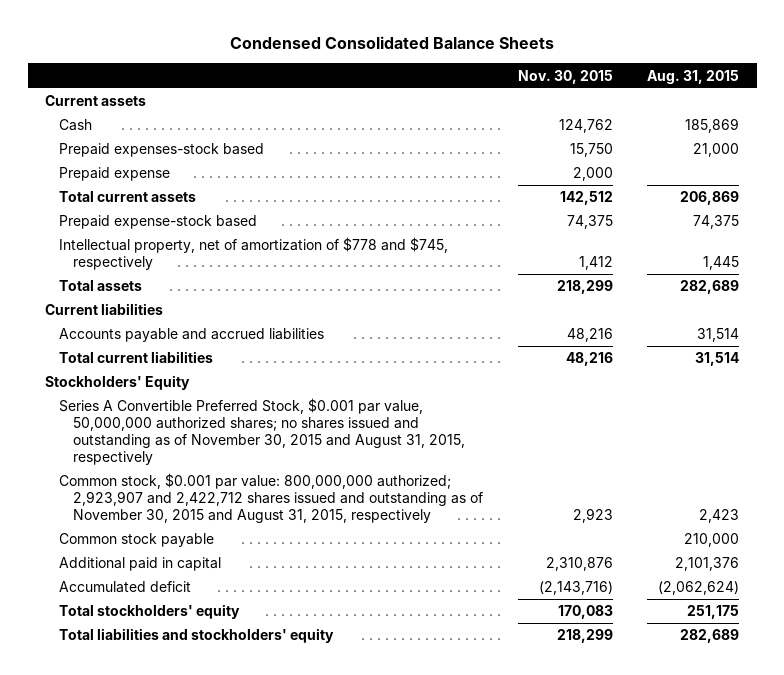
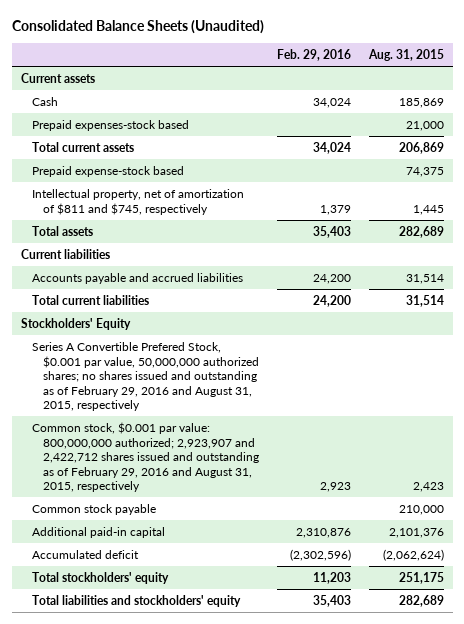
[230,36,555,50] Condensed Consolidated Balance Sheets -> [11,19,264,34] Consolidated Balance Sheets (Unaudited)
[517,69,613,84] Nov. 30, 2015 -> none
none -> [276,48,351,61] Feb. 29, 2016
[59,167,171,182] Prepaid expense -> none
[59,237,449,271] Intellectual property, net of amortization of $778 and $745, respectively -> [31,189,244,215] Intellectual property, net of amortization of $811 and $745, respectively
[59,398,466,465] Series A Convertible Preferred Stock, $0.001 par value, 50,000,000 authorized shares; no shares issued and outstanding as of November 30, 2015 and August 31, 2015, respectively -> [31,342,259,412] Series A Convertible Prefered Stock, $0.001 par value, 50,000,000 authorized shares; no shares issued and outstanding as of February 29, 2016 and August 31, 2015, respectively
[59,473,484,523] Common stock, $0.001 par value: 800,000,000 authorized; 2,923,907 and 2,422,712 shares issued and outstanding as of November 30, 2015 and August 31, 2015, respectively -> [31,422,259,493] Common stock, $0.001 par value: 800,000,000 authorized; 2,923,907 and 2,422,712 shares issued and outstanding as of February 29, 2016 and August 31, 2015, respectively
[59,557,222,572] Additional paid in capital -> [31,527,165,539] Additional paid-in capital

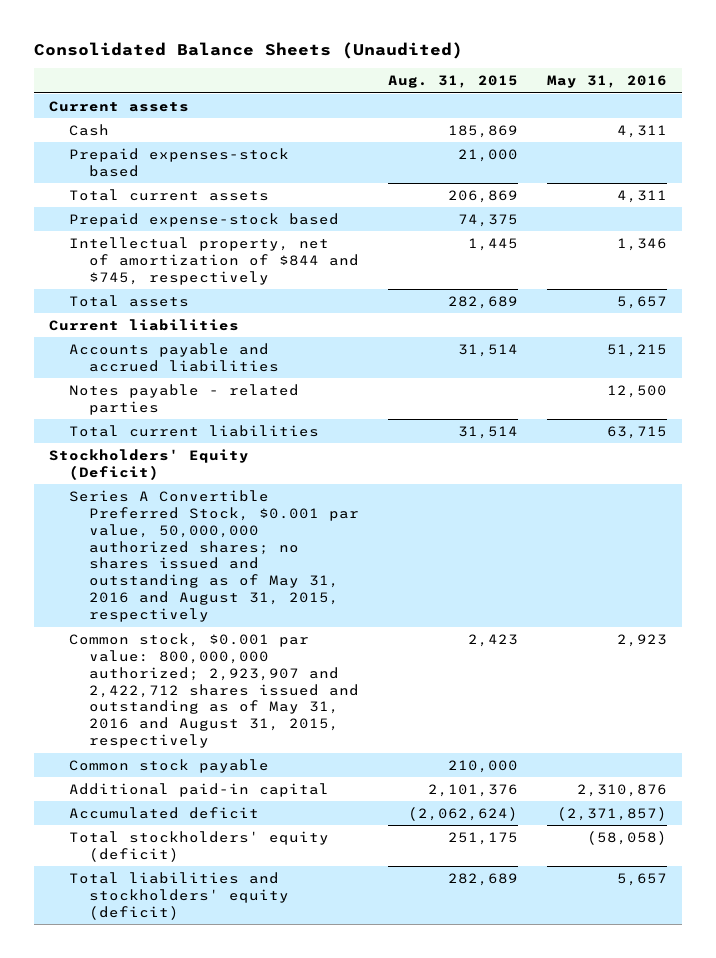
[276,48,351,61] Feb. 29, 2016 -> none
none -> [547,75,668,89] May 31, 2016
[31,189,244,215] Intellectual property, net of amortization of $811 and $745, respectively -> [68,236,360,285] Intellectual property, net of amortization of $844 and $745, respectively
none -> [68,383,299,415] Notes payable - related parties
[20,318,131,331] Stockholders' Equity -> [48,448,249,480] Stockholders' Equity (Deficit)
[31,342,259,412] Series A Convertible Prefered Stock, $0.001 par value, 50,000,000 authorized shares; no shares issued and outstanding as of February 29, 2016 and August 31, 2015, respectively -> [68,489,360,623] Series A Convertible Preferred Stock, $0.001 par value, 50,000,000 authorized shares; no shares issued and outstanding as of May 31, 2016 and August 31, 2015, respectively
[31,422,259,493] Common stock, $0.001 par value: 800,000,000 authorized; 2,923,907 and 2,422,712 shares issued and outstanding as of February 29, 2016 and August 31, 2015, respectively -> [68,632,360,749] Common stock, $0.001 par value: 800,000,000 authorized; 2,923,907 and 2,422,712 shares issued and outstanding as of May 31, 2016 and August 31, 2015, respectively
[31,572,169,585] Total stockholders' equity -> [68,830,329,862] Total stockholders' equity (deficit)
[31,595,241,608] Total liabilities and stockholders' equity -> [68,871,290,920] Total liabilities and stockholders' equity (deficit)

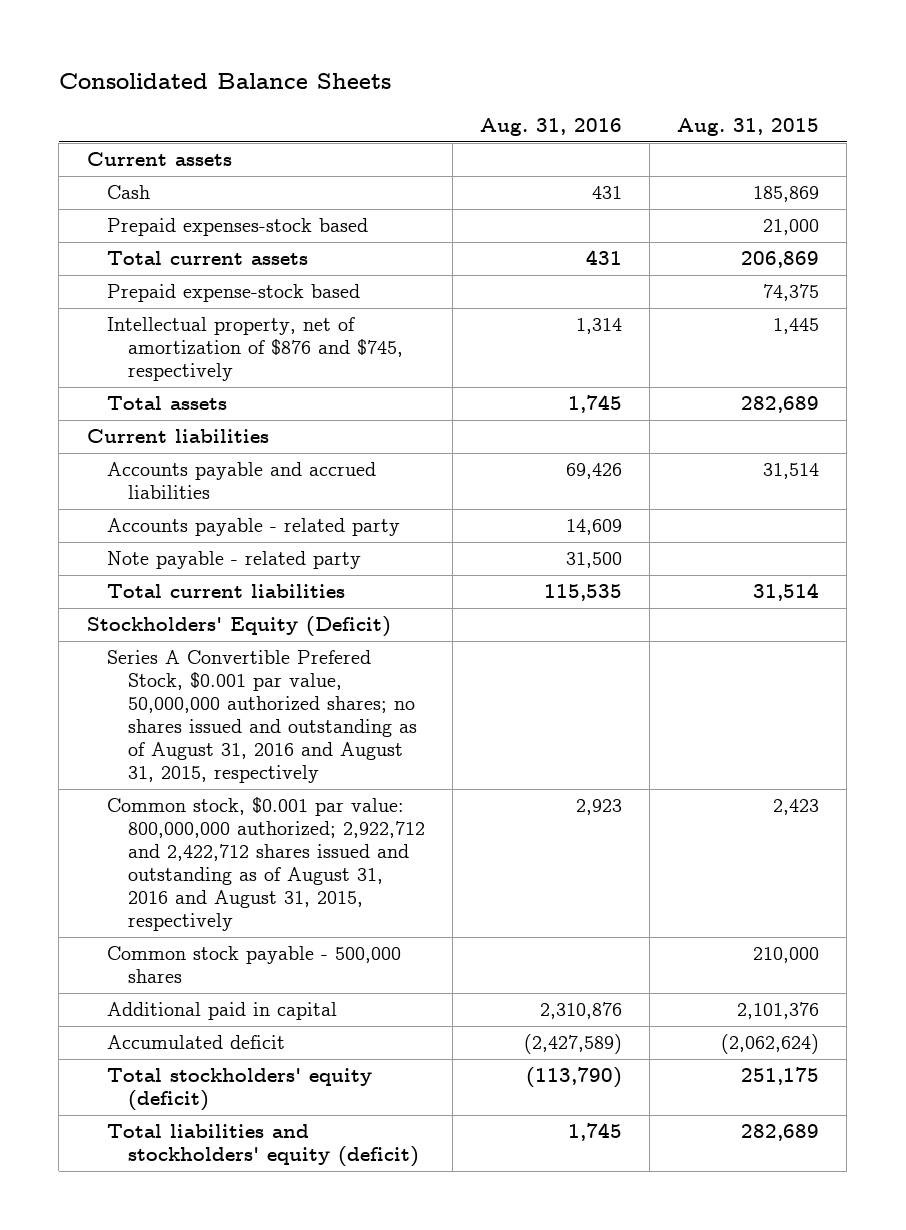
[34,41,464,59] Consolidated Balance Sheets (Unaudited) -> [58,73,391,90] Consolidated Balance Sheets
[547,75,668,89] May 31, 2016 -> none
none -> [479,118,622,137] Aug. 31, 2016
[68,236,360,285] Intellectual property, net of amortization of $844 and $745, respectively -> [107,317,403,382] Intellectual property, net of amortization of $876 and $745, respectively
none -> [107,518,401,537] Accounts payable - related party
[68,383,299,415] Notes payable - related parties -> [107,551,362,570] Note payable - related party
[68,489,360,623] Series A Convertible Preferred Stock, $0.001 par value, 50,000,000 authorized shares; no shares issued and outstanding as of May 31, 2016 and August 31, 2015, respectively -> [107,650,417,783] Series A Convertible Prefered Stock, $0.001 par value, 50,000,000 authorized shares; no shares issued and outstanding as of August 31, 2016 and August 31, 2015, respectively
[68,632,360,749] Common stock, $0.001 par value: 800,000,000 authorized; 2,923,907 and 2,422,712 shares issued and outstanding as of May 31, 2016 and August 31, 2015, respectively -> [107,797,425,931] Common stock, $0.001 par value: 800,000,000 authorized; 2,922,712 and 2,422,712 shares issued and outstanding as of August 31, 2016 and August 31, 2015, respectively
[68,758,269,773] Common stock payable -> [107,946,402,984] Common stock payable - 500,000 shares
[68,782,329,797] Additional paid-in capital -> [107,1002,338,1021] Additional paid in capital

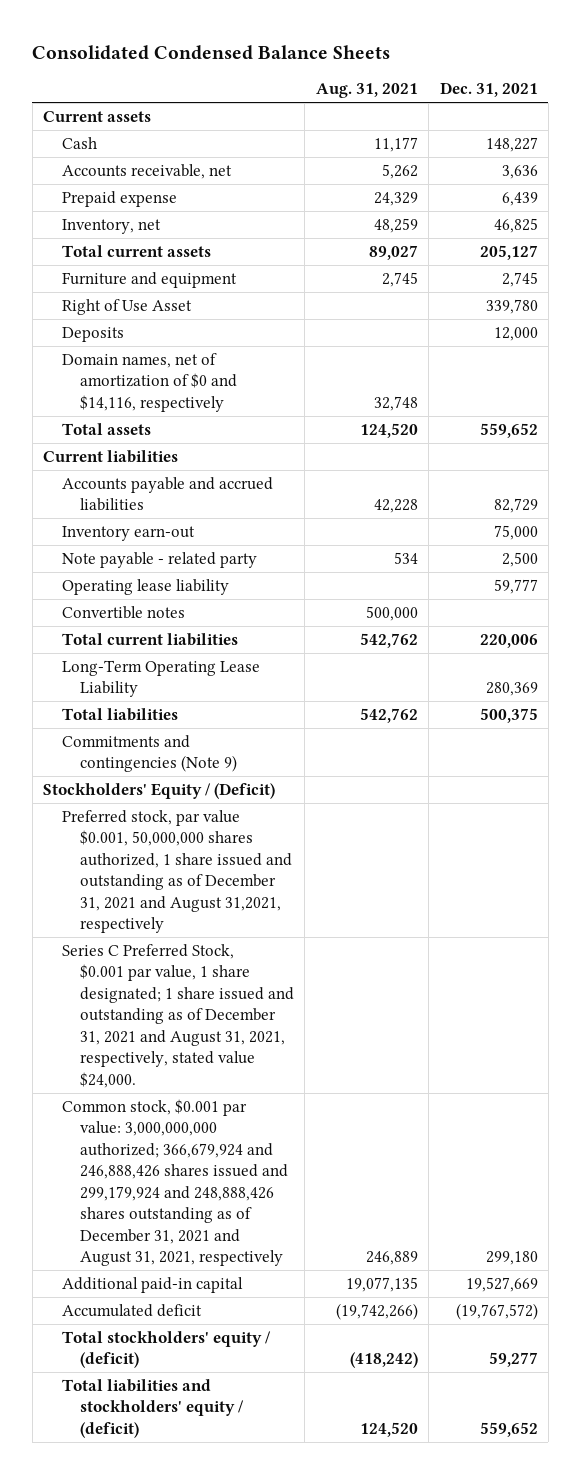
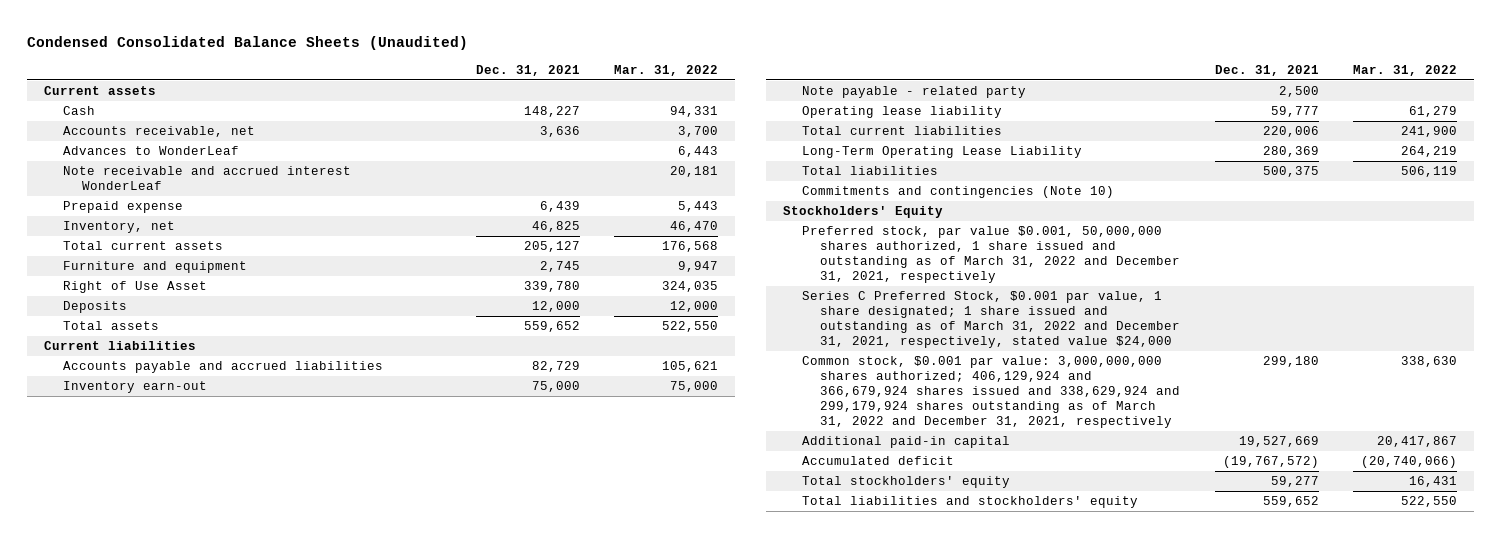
[32,44,391,60] Consolidated Condensed Balance Sheets -> [27,35,469,50] Condensed Consolidated Balance Sheets (Unaudited)
[315,83,418,99] Aug. 31, 2021 -> none
none -> [613,64,718,76] Mar. 31, 2022
none -> [62,146,239,156] Advances to WonderLeaf
none -> [62,166,351,191] Note receivable and accrued interest WonderLeaf
[61,352,237,412] Domain names, net of amortization of $0 and $14,116, respectively -> none
[61,605,185,619] Convertible notes -> none
[61,734,237,773] Commitments and contingencies (Note 9) -> [801,186,1114,199] Commitments and contingencies (Note 10)
[43,782,276,799] Stockholders' Equity / (Deficit) -> [783,206,944,219] Stockholders' Equity
[61,809,292,934] Preferred stock, par value $0.001, 50,000,000 shares authorized, 1 share issued and outstanding as of December 31, 2021 and August 31,2021, respectively -> [801,226,1181,283] Preferred stock, par value $0.001, 50,000,000 shares authorized, 1 share issued and outstanding as of March 31, 2022 and December 31, 2021, respectively
[61,943,294,1088] Series C Preferred Stock, $0.001 par value, 1 share designated; 1 share issued and outstanding as of December 31, 2021 and August 31, 2021, respectively, stated value $24,000. -> [801,291,1181,348] Series C Preferred Stock, $0.001 par value, 1 share designated; 1 share issued and outstanding as of March 31, 2022 and December 31, 2021, respectively, stated value $24,000
[61,1098,288,1267] Common stock, $0.001 par value: 3,000,000,000 authorized; 366,679,924 and 246,888,426 shares issued and 299,179,924 and 248,888,426 shares outstanding as of December 31, 2021 and August 31, 2021, respectively -> [801,356,1181,428] Common stock, $0.001 par value: 3,000,000,000 shares authorized; 406,129,924 and 366,679,924 shares issued and 338,629,924 and 299,179,924 shares outstanding as of March 31, 2022 and December 31, 2021, respectively
[61,1330,271,1369] Total stockholders' equity / (deficit) -> [801,476,1010,489] Total stockholders' equity
[61,1378,244,1438] Total liabilities and stockholders' equity / (deficit) -> [801,496,1138,509] Total liabilities and stockholders' equity

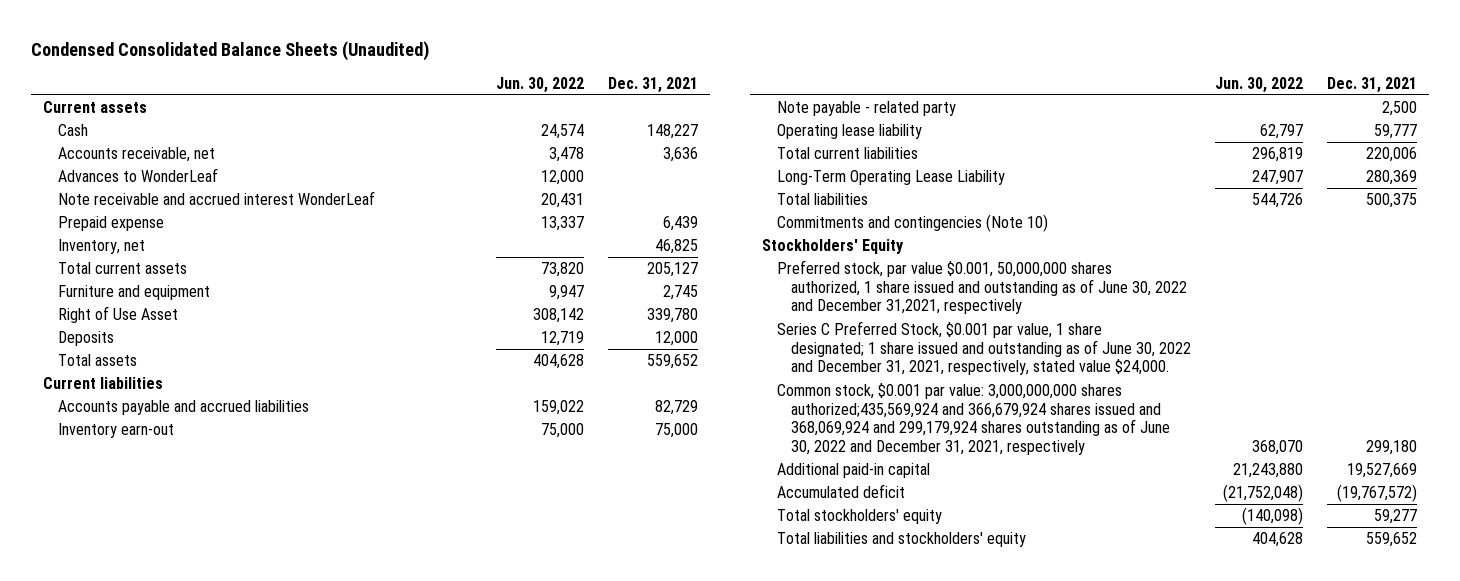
[613,64,718,76] Mar. 31, 2022 -> none
none -> [496,76,585,93] Jun. 30, 2022
[801,226,1181,283] Preferred stock, par value $0.001, 50,000,000 shares authorized, 1 share issued and outstanding as of March 31, 2022 and December 31, 2021, respectively -> [776,260,1188,315] Preferred stock, par value $0.001, 50,000,000 shares authorized, 1 share issued and outstanding as of June 30, 2022 and December 31,2021, respectively
[801,291,1181,348] Series C Preferred Stock, $0.001 par value, 1 share designated; 1 share issued and outstanding as of March 31, 2022 and December 31, 2021, respectively, stated value $24,000 -> [776,321,1192,376] Series C Preferred Stock, $0.001 par value, 1 share designated; 1 share issued and outstanding as of June 30, 2022 and December 31, 2021, respectively, stated value $24,000.
[801,356,1181,428] Common stock, $0.001 par value: 3,000,000,000 shares authorized; 406,129,924 and 366,679,924 shares issued and 338,629,924 and 299,179,924 shares outstanding as of March 31, 2022 and December 31, 2021, respectively -> [776,383,1171,455] Common stock, $0.001 par value: 3,000,000,000 shares authorized;435,569,924 and 366,679,924 shares issued and 368,069,924 and 299,179,924 shares outstanding as of June 30, 2022 and December 31, 2021, respectively

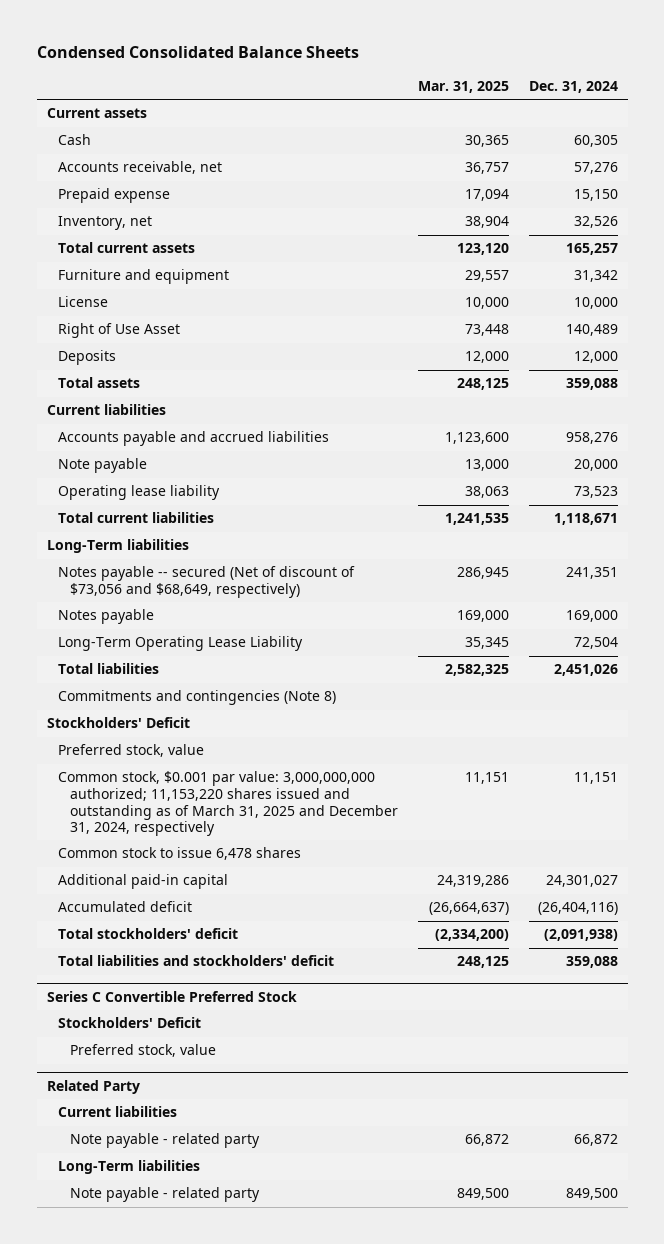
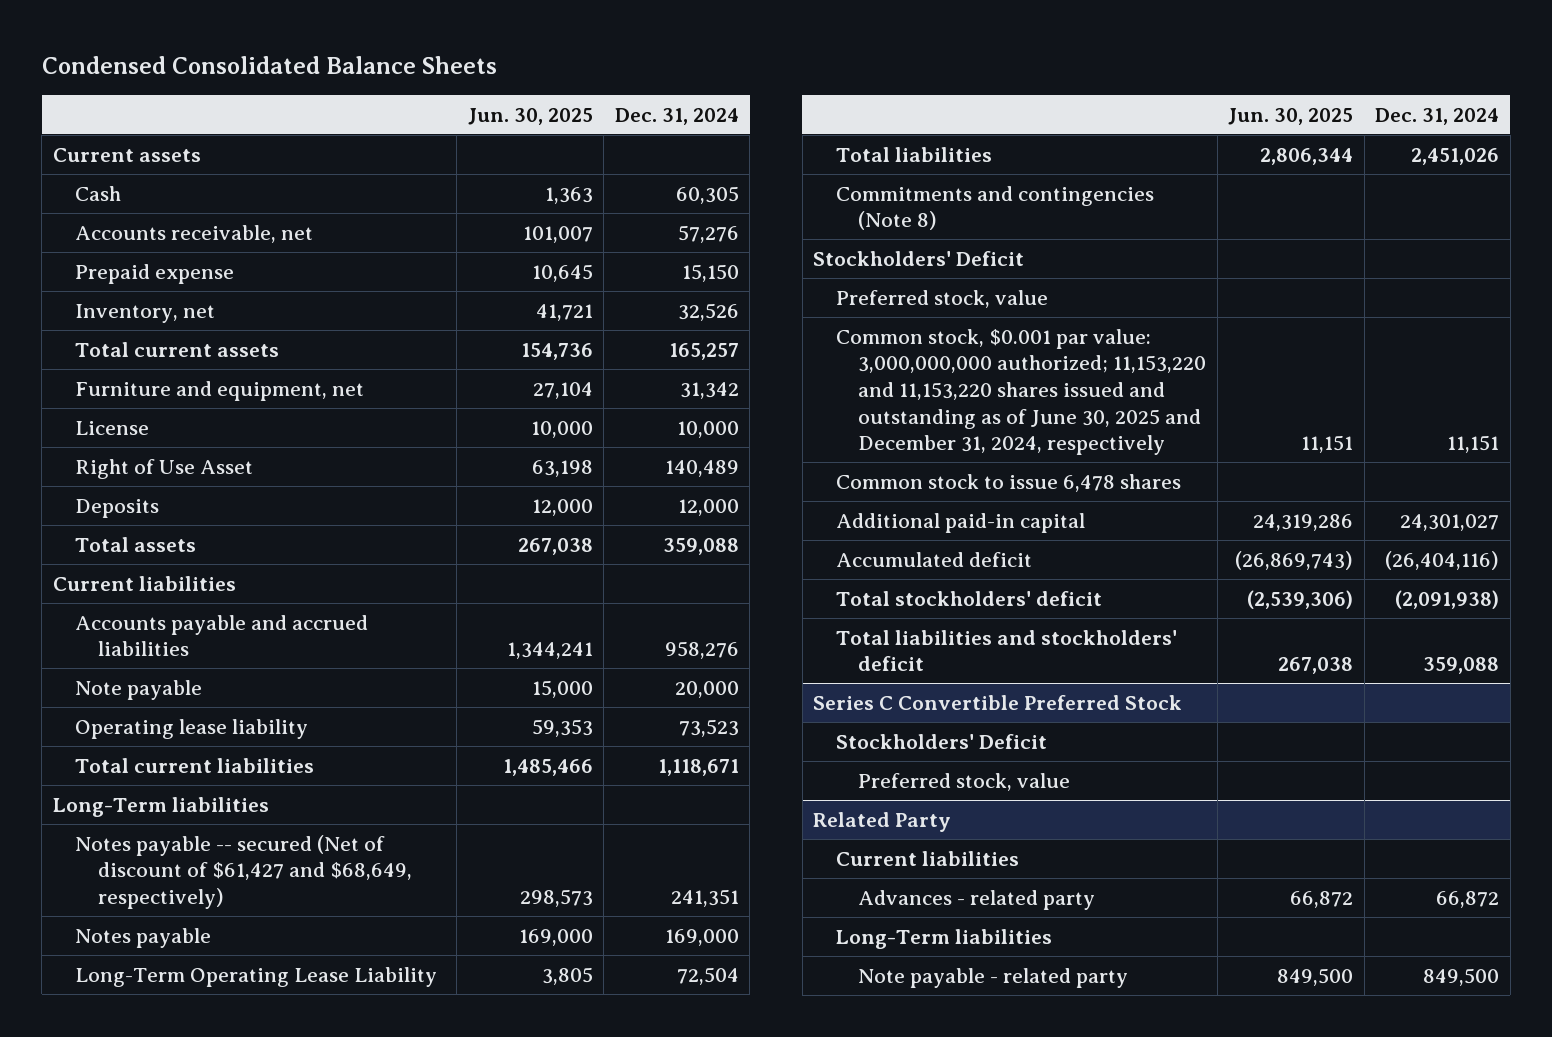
[417,81,509,94] Mar. 31, 2025 -> none
none -> [467,107,593,125] Jun. 30, 2025
[58,269,230,285] Furniture and equipment -> [75,380,365,401] Furniture and equipment, net
[58,566,356,598] Notes payable -- secured (Net of discount of $73,056 and $68,649, respectively) -> [75,834,412,909] Notes payable -- secured (Net of discount of $61,427 and $68,649, respectively)
[58,771,399,837] Common stock, $0.001 par value: 3,000,000,000 authorized; 11,153,220 shares issued and outstanding as of March 31, 2025 and December 31, 2024, respectively -> [835,328,1207,456] Common stock, $0.001 par value: 3,000,000,000 authorized; 11,153,220 and 11,153,220 shares issued and outstanding as of June 30, 2025 and December 31, 2024, respectively
[70,1133,261,1149] Note payable - related party -> [858,889,1096,910] Advances - related party

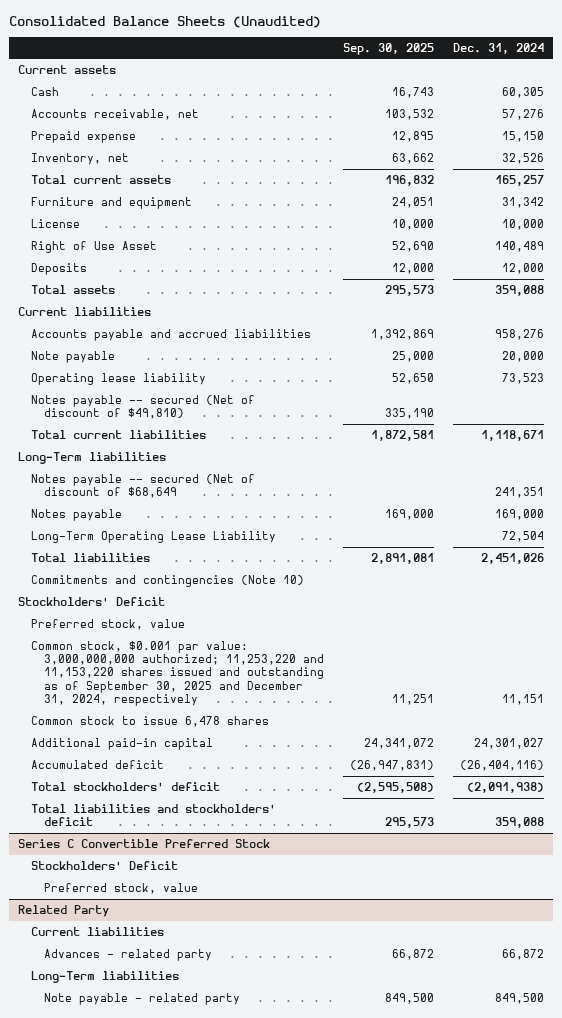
[41,56,497,75] Condensed Consolidated Balance Sheets -> [8,15,321,28] Consolidated Balance Sheets (Unaudited)
[467,107,593,125] Jun. 30, 2025 -> none
none -> [343,42,435,55] Sep. 30, 2025
[75,380,365,401] Furniture and equipment, net -> [31,196,193,209] Furniture and equipment
none -> [31,394,256,420] Notes payable -- secured (Net of discount of $49,810)
[75,834,412,909] Notes payable -- secured (Net of discount of $61,427 and $68,649, respectively) -> [31,473,256,499] Notes payable -- secured (Net of discount of $68,649
[835,185,1154,231] Commitments and contingencies (Note 8) -> [31,574,305,587] Commitments and contingencies (Note 10)
[835,328,1207,456] Common stock, $0.001 par value: 3,000,000,000 authorized; 11,153,220 and 11,153,220 shares issued and outstanding as of June 30, 2025 and December 31, 2024, respectively -> [31,640,325,706] Common stock, $0.001 par value: 3,000,000,000 authorized; 11,253,220 and 11,153,220 shares issued and outstanding as of September 30, 2025 and December 31, 2024, respectively

